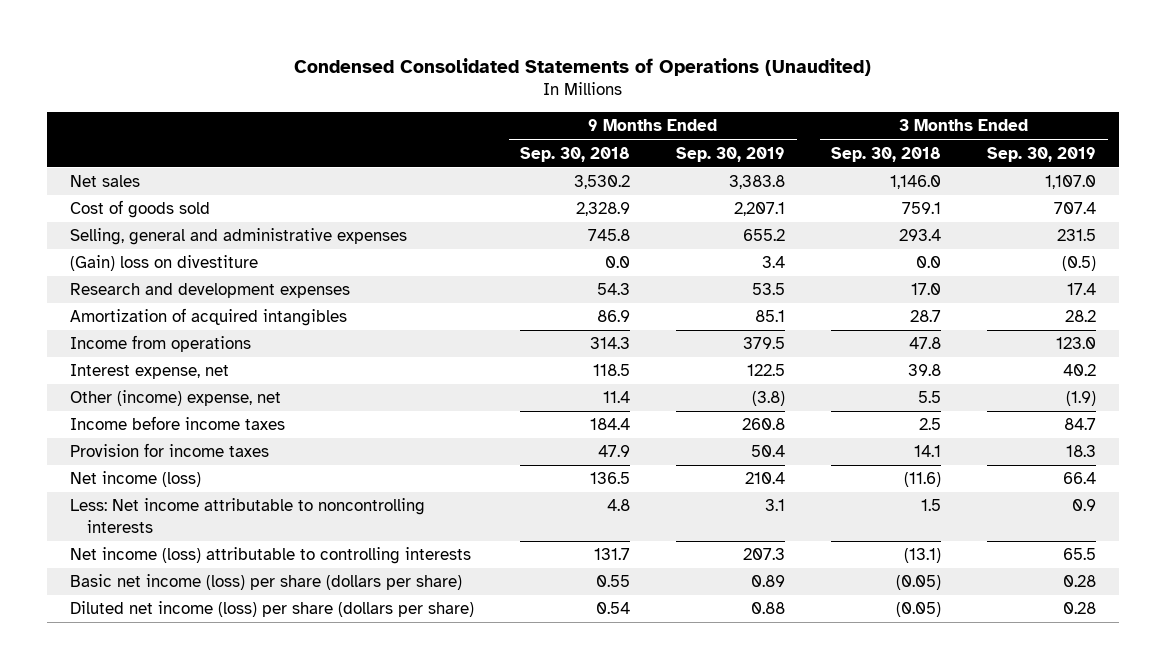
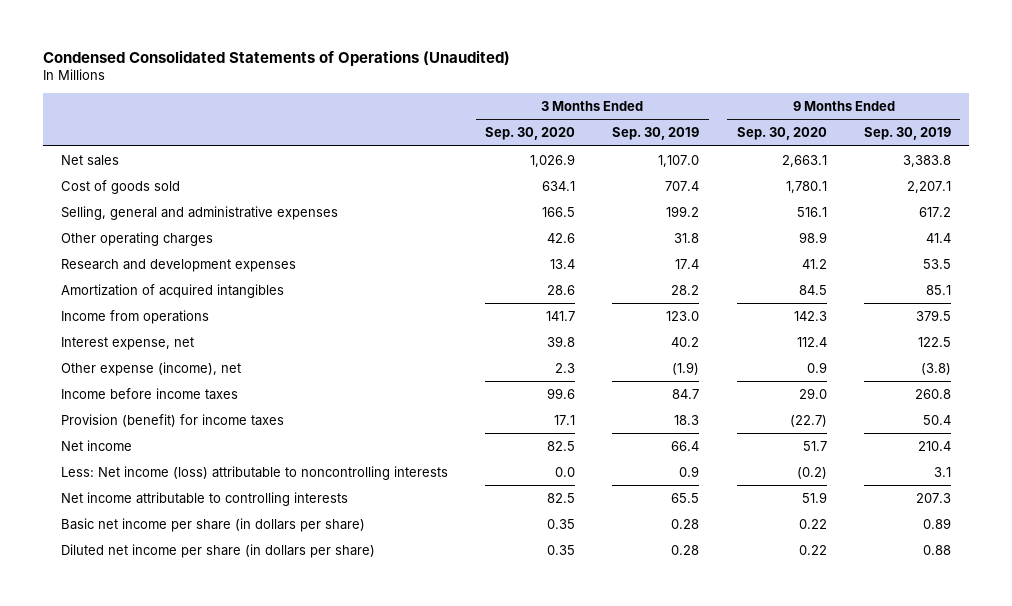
[520,146,631,162] Sep. 30, 2018 -> none
[831,146,942,162] Sep. 30, 2018 -> none
none -> [485,127,576,141] Sep. 30, 2020
none -> [736,127,827,141] Sep. 30, 2020
[70,255,259,272] (Gain) loss on divestiture -> none
[743,229,786,242] 655.2 -> [918,206,951,217] 617.2
[1057,229,1097,242] 231.5 -> [666,205,700,217] 199.2
none -> [61,231,214,246] Other operating charges
[70,390,282,407] Other (income) expense, net -> [61,361,242,376] Other expense (income), net
[70,443,270,458] Provision for income taxes -> [61,413,285,427] Provision (benefit) for income taxes
[70,471,202,488] Net income (loss) -> [61,439,133,451] Net income
[70,498,426,533] Less: Net income attributable to noncontrolling interests -> [61,465,449,480] Less: Net income (loss) attributable to noncontrolling interests
[70,547,472,565] Net income (loss) attributable to controlling interests -> [61,491,349,506] Net income attributable to controlling interests
[70,574,463,591] Basic net income (loss) per share (dollars per share) -> [61,517,366,532] Basic net income per share (in dollars per share)
[70,601,475,618] Diluted net income (loss) per share (dollars per share) -> [61,543,376,558] Diluted net income per share (in dollars per share)

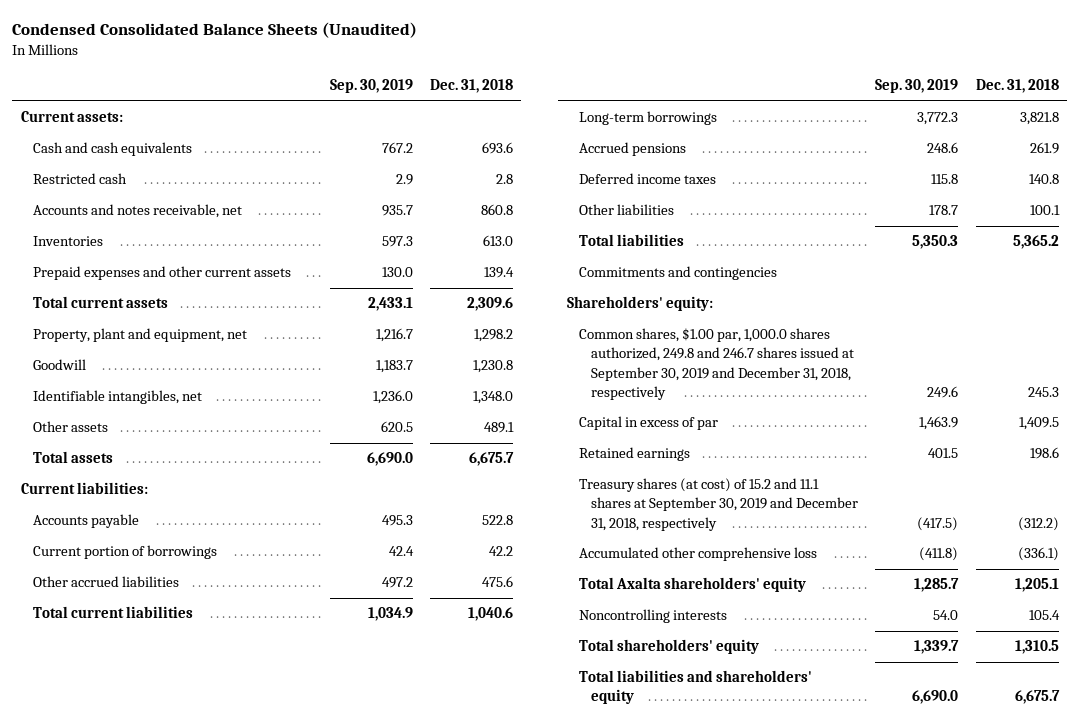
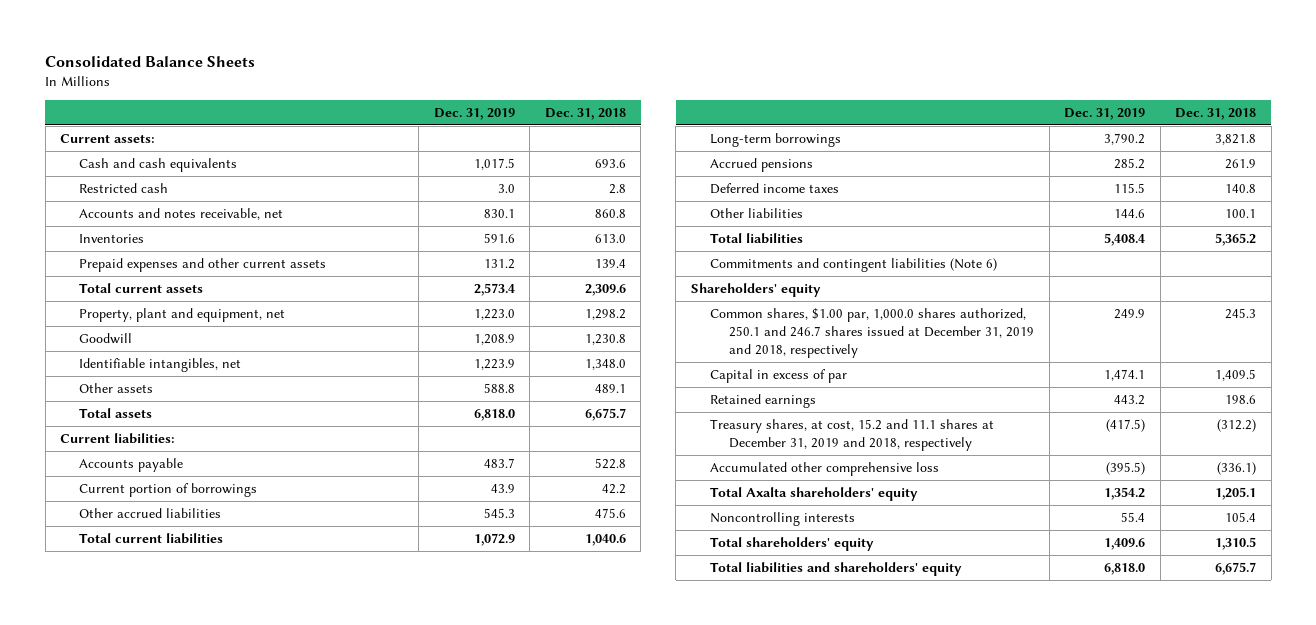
[12,22,418,39] Condensed Consolidated Balance Sheets (Unaudited) -> [45,56,256,68] Consolidated Balance Sheets
[329,79,413,94] Sep. 30, 2019 -> none
none -> [433,107,515,120] Dec. 31, 2019
[579,266,778,281] Commitments and contingencies -> [709,257,997,272] Commitments and contingent liabilities (Note 6)
[566,296,713,312] Shareholders' equity: -> [690,282,821,297] Shareholders' equity
[579,328,855,400] Common shares, $1.00 par, 1,000.0 shares authorized, 249.8 and 246.7 shares issued at September 30, 2019 and December 31, 2018, respectively -> [709,307,1035,359] Common shares, $1.00 par, 1,000.0 shares authorized, 250.1 and 246.7 shares issued at December 31, 2019 and 2018, respectively
[579,478,859,531] Treasury shares (at cost) of 15.2 and 11.1 shares at September 30, 2019 and December 31, 2018, respectively -> [709,418,994,451] Treasury shares, at cost, 15.2 and 11.1 shares at December 31, 2019 and 2018, respectively

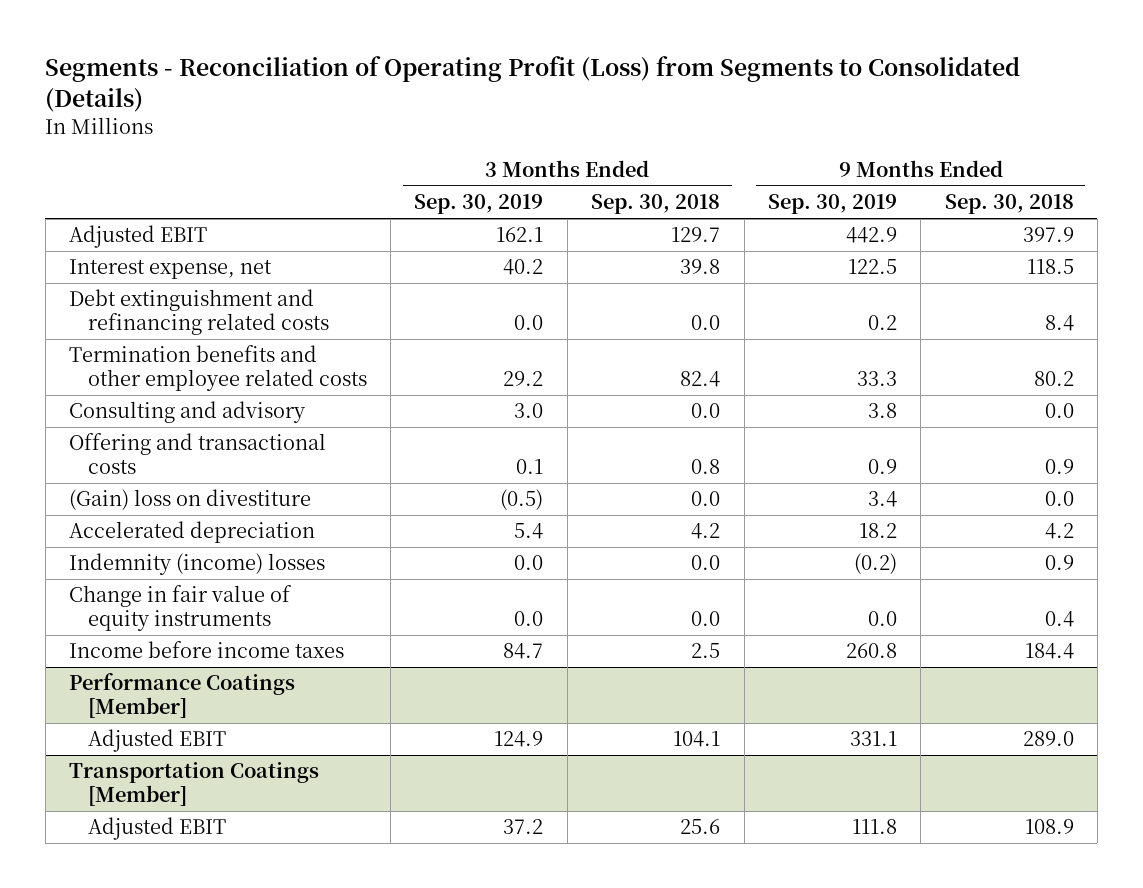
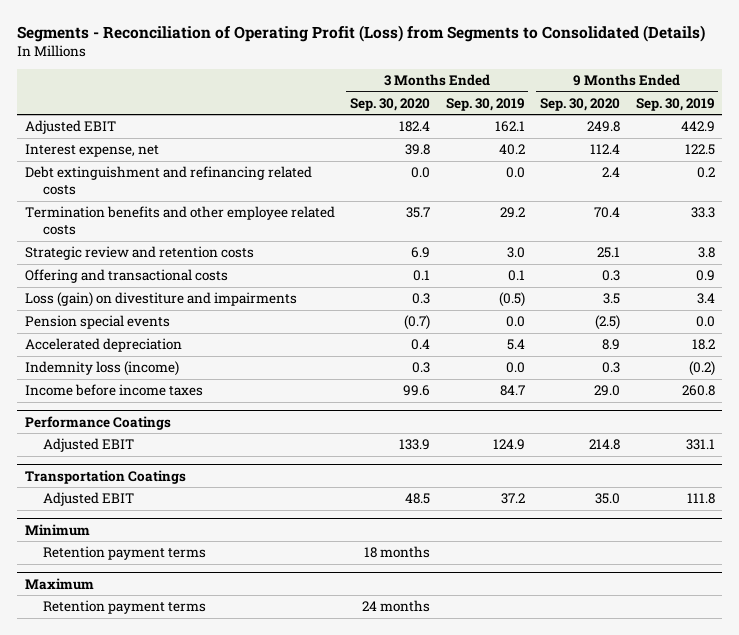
[591,194,721,215] Sep. 30, 2018 -> none
[944,194,1074,215] Sep. 30, 2018 -> none
none -> [350,97,431,111] Sep. 30, 2020
none -> [540,97,621,111] Sep. 30, 2020
[69,401,307,424] Consulting and advisory -> [24,246,254,261] Strategic review and retention costs
[69,489,312,511] (Gain) loss on divestiture -> [24,292,297,308] Loss (gain) on divestiture and impairments
none -> [24,315,170,330] Pension special events
[69,585,293,632] Change in fair value of equity instruments -> none
[69,553,326,576] Indemnity (income) losses -> [24,361,179,377] Indemnity loss (income)
[69,673,296,719] Performance Coatings [Member] -> [24,415,171,430] Performance Coatings
[69,762,320,807] Transportation Coatings [Member] -> [24,469,186,484] Transportation Coatings
none -> [24,523,90,536] Minimum
none -> [42,546,206,561] Retention payment terms
none -> [24,577,94,590] Maximum
none -> [42,600,206,615] Retention payment terms

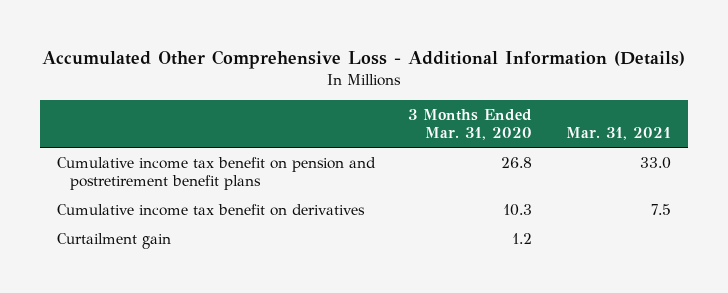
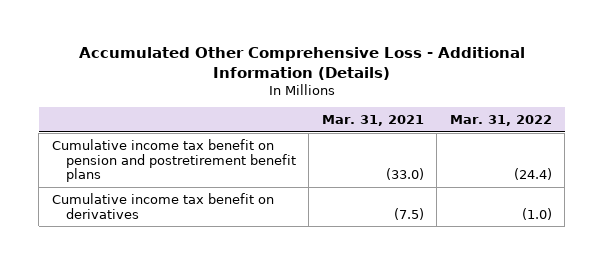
[408,109,533,140] 3 Months Ended Mar. 31, 2020 -> none
none -> [449,115,552,127] Mar. 31, 2022
[56,232,171,249] Curtailment gain -> none
[639,156,671,169] 33.0 -> [385,168,424,181] (33.0)
[650,203,671,215] 7.5 -> [393,207,424,220] (7.5)

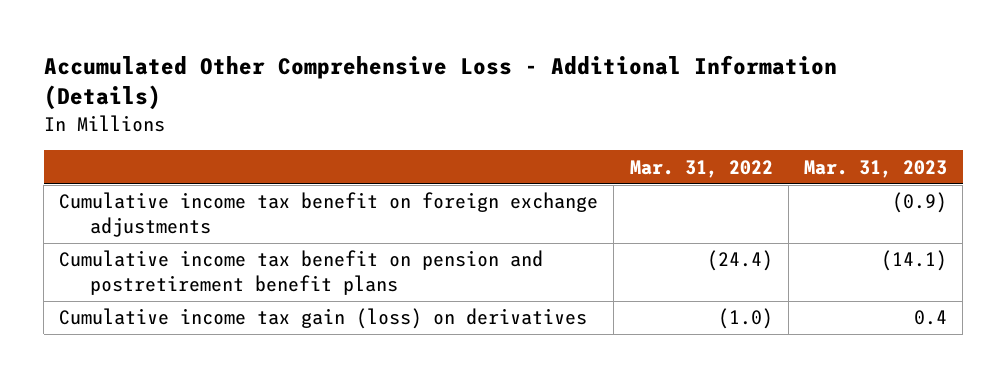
[321,115,424,127] Mar. 31, 2021 -> none
none -> [804,159,948,178] Mar. 31, 2023
none -> [59,192,599,237] Cumulative income tax benefit on foreign exchange adjustments
[51,192,274,219] Cumulative income tax benefit on derivatives -> [59,308,588,330] Cumulative income tax gain (loss) on derivatives

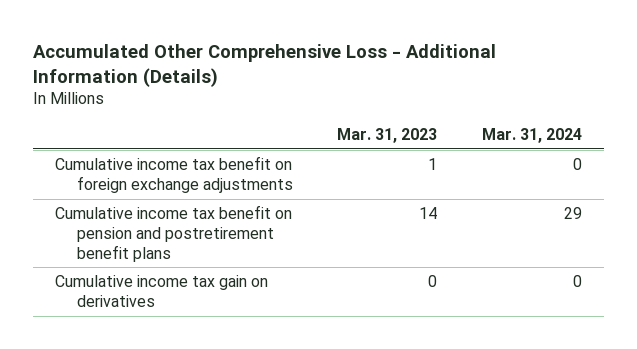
[629,159,773,178] Mar. 31, 2022 -> none
none -> [481,128,582,144] Mar. 31, 2024
[892,192,948,214] (0.9) -> [428,158,438,171] 1
[881,250,948,272] (14.1) -> [419,207,438,220] 14
[59,308,588,330] Cumulative income tax gain (loss) on derivatives -> [55,275,269,307] Cumulative income tax gain on derivatives
[914,310,948,326] 0.4 -> [428,275,438,288] 0

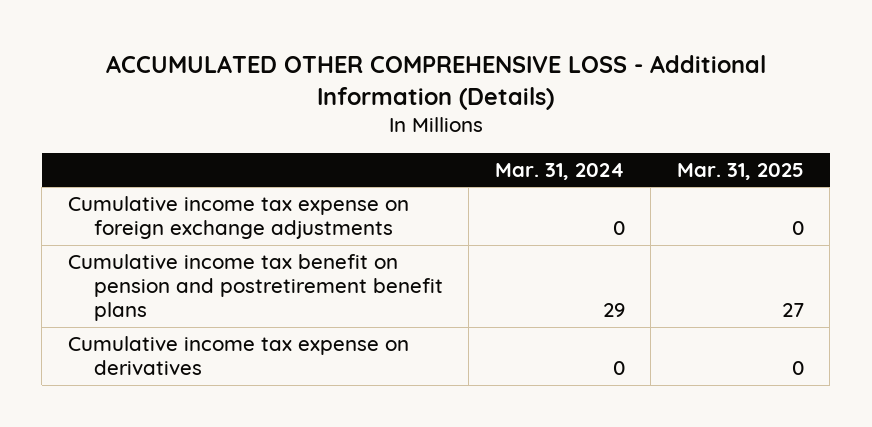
[32,43,496,87] Accumulated Other Comprehensive Loss - Additional Information (Details) -> [105,55,766,110] ACCUMULATED OTHER COMPREHENSIVE LOSS - Additional Information (Details)
[337,128,438,144] Mar. 31, 2023 -> none
none -> [676,162,804,180] Mar. 31, 2025
[55,156,293,193] Cumulative income tax benefit on foreign exchange adjustments -> [67,196,409,240] Cumulative income tax expense on foreign exchange adjustments
[55,275,269,307] Cumulative income tax gain on derivatives -> [67,336,409,376] Cumulative income tax expense on derivatives

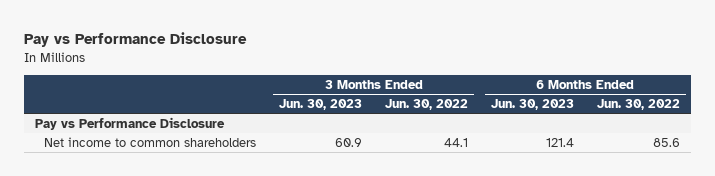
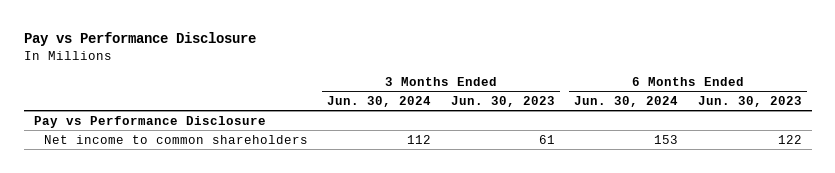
[385,99,469,111] Jun. 30, 2022 -> none
[596,99,680,111] Jun. 30, 2022 -> none
none -> [327,95,432,107] Jun. 30, 2024
none -> [574,95,679,107] Jun. 30, 2024
[335,138,363,148] 60.9 -> [538,134,555,144] 61
[545,138,574,148] 121.4 -> [777,134,802,144] 122

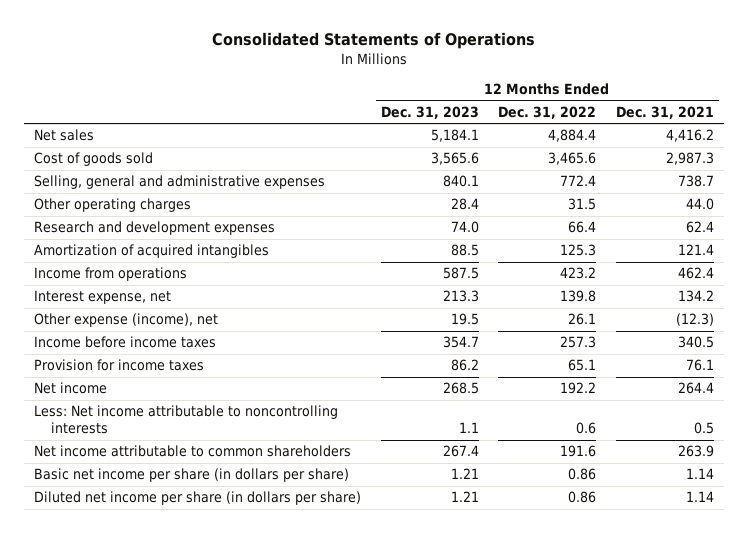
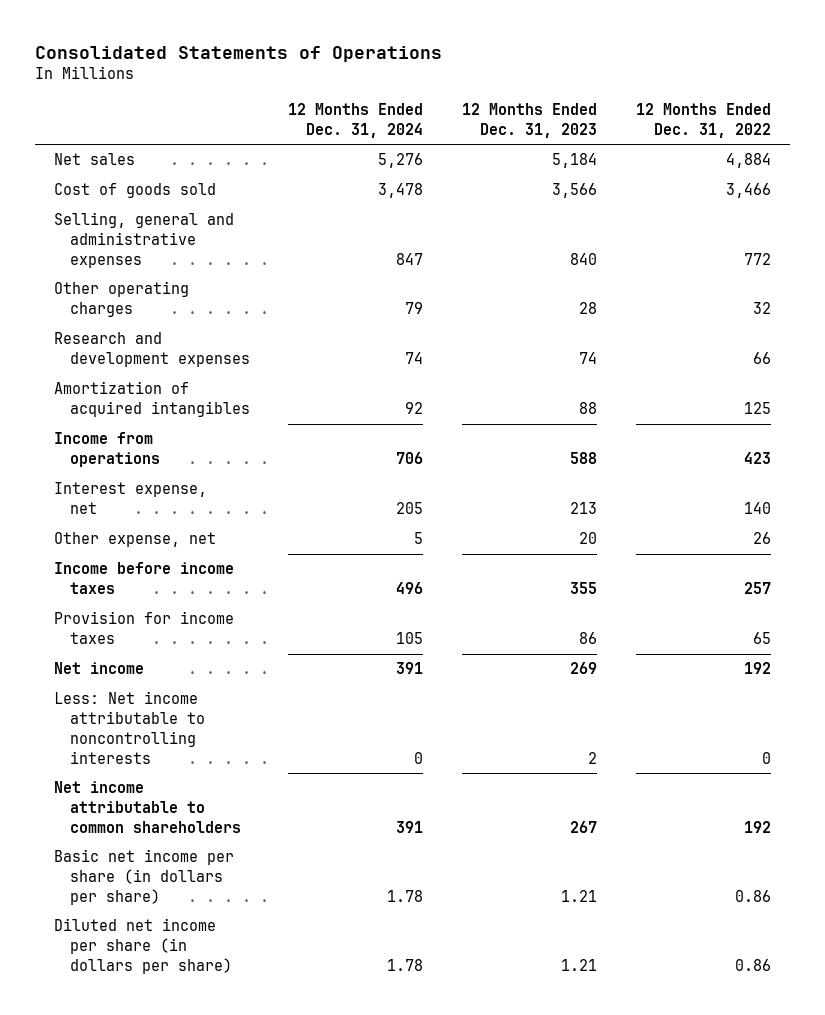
[616,105,715,119] Dec. 31, 2021 -> none
none -> [288,103,424,138] 12 Months Ended Dec. 31, 2024
[430,129,479,143] 5,184.1 -> [552,153,598,169] 5,184
[548,129,597,143] 4,884.4 -> [725,153,771,169] 4,884
[430,152,479,166] 3,565.6 -> [552,183,598,199] 3,566
[548,152,597,166] 3,465.6 -> [725,183,771,199] 3,466
[442,175,479,188] 840.1 -> [570,253,598,266] 840
[560,175,597,187] 772.4 -> [743,253,771,266] 772
[450,198,479,211] 28.4 -> [579,302,598,315] 28
[568,198,597,211] 31.5 -> [752,302,771,315] 32
[450,221,479,234] 74.0 -> [579,352,598,365] 74
[568,221,597,234] 66.4 -> [752,352,771,365] 66
[450,244,479,257] 88.5 -> [579,402,598,415] 88
[560,244,597,257] 125.3 -> [743,402,771,415] 125
[442,267,479,280] 587.5 -> [570,452,598,465] 588
[560,267,597,280] 423.2 -> [743,452,771,465] 423
[442,290,479,303] 213.3 -> [570,502,598,515] 213
[560,290,597,303] 139.8 -> [743,502,771,515] 140
[33,313,218,328] Other expense (income), net -> [54,532,217,548] Other expense, net
[450,313,479,326] 19.5 -> [579,532,598,545] 20
[568,313,597,326] 26.1 -> [752,532,771,545] 26
[442,336,479,349] 354.7 -> [570,582,598,595] 355
[560,336,597,349] 257.3 -> [743,582,771,595] 257
[450,359,479,372] 86.2 -> [579,632,598,645] 86
[568,359,597,372] 65.1 -> [752,632,771,645] 65
[442,382,479,395] 268.5 -> [570,662,598,675] 269
[560,382,597,395] 192.2 -> [743,662,771,675] 192
[458,422,479,434] 1.1 -> [588,751,598,764] 2
[576,422,597,435] 0.6 -> [761,751,771,764] 0
[442,445,479,458] 267.4 -> [570,821,598,834] 267
[560,445,597,458] 191.6 -> [743,821,771,834] 192

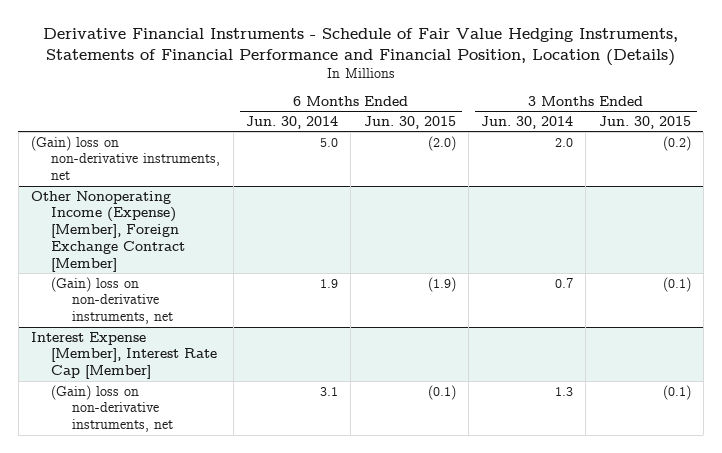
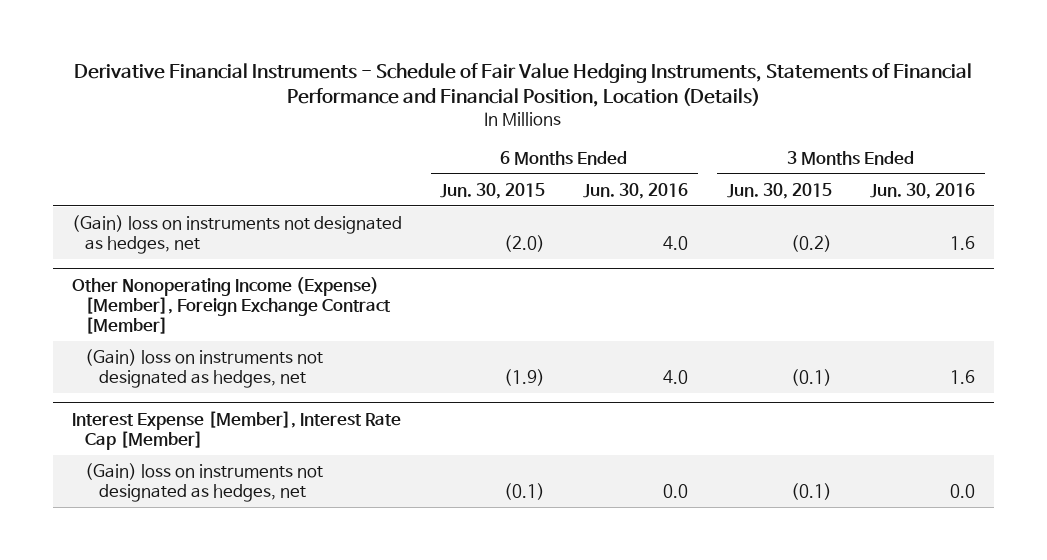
[246,115,339,129] Jun. 30, 2014 -> none
[481,115,574,129] Jun. 30, 2014 -> none
none -> [583,182,689,199] Jun. 30, 2016
none -> [870,182,976,199] Jun. 30, 2016
[31,135,221,181] (Gain) loss on non-derivative instruments, net -> [71,214,402,254] (Gain) loss on instruments not designated as hedges, net
[51,276,173,325] (Gain) loss on non-derivative instruments, net -> [85,348,324,388] (Gain) loss on instruments not designated as hedges, net
[51,384,173,433] (Gain) loss on non-derivative instruments, net -> [85,462,324,502] (Gain) loss on instruments not designated as hedges, net

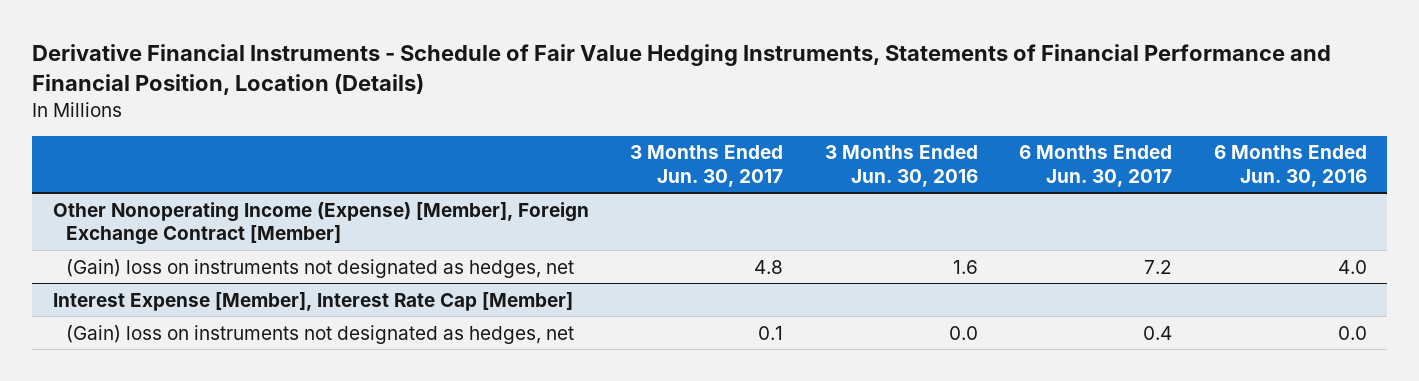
[440,182,546,199] Jun. 30, 2015 -> none
[726,182,832,199] Jun. 30, 2015 -> none
none -> [630,145,784,187] 3 Months Ended Jun. 30, 2017
none -> [1019,145,1173,187] 6 Months Ended Jun. 30, 2017
[71,214,402,254] (Gain) loss on instruments not designated as hedges, net -> none

